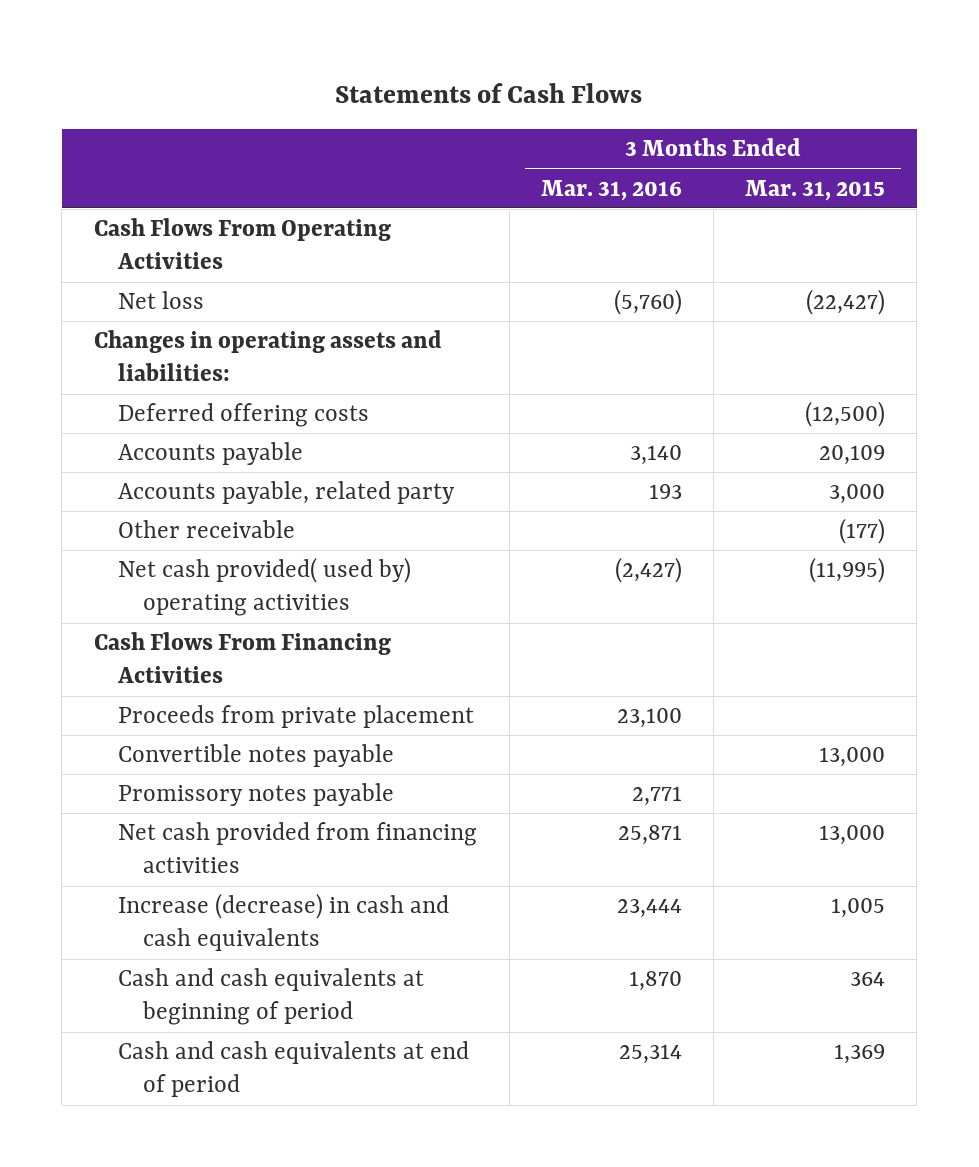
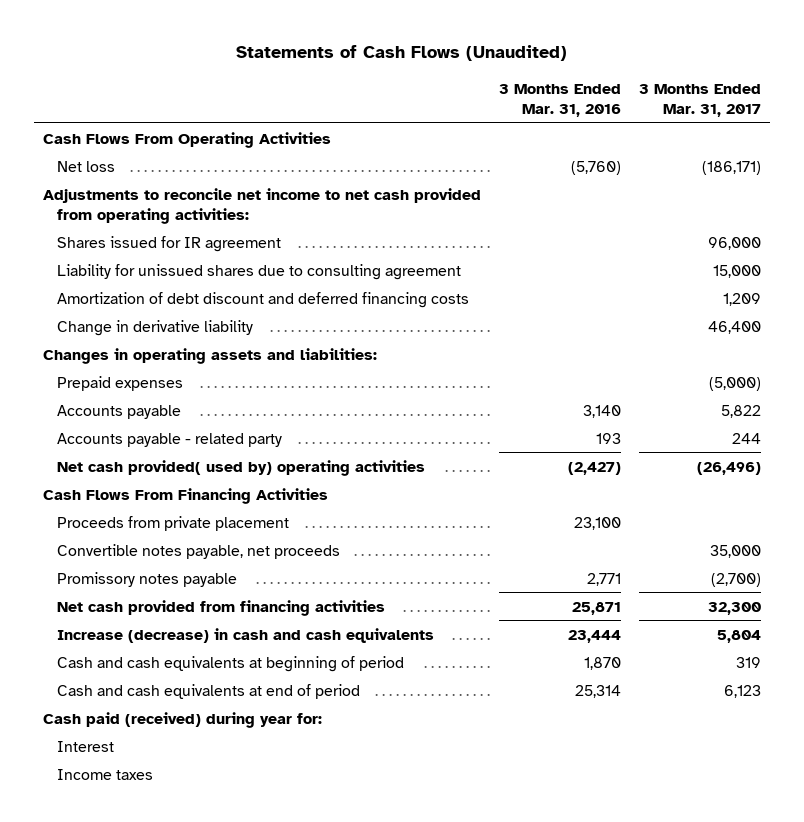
[335,82,643,103] Statements of Cash Flows -> [236,45,568,62] Statements of Cash Flows (Unaudited)
[745,179,886,201] Mar. 31, 2015 -> none
none -> [639,83,762,117] 3 Months Ended Mar. 31, 2017
none -> [43,187,482,224] Adjustments to reconcile net income to net cash provided from operating activities:
none -> [57,235,282,252] Shares issued for IR agreement
none -> [57,263,462,280] Liability for unissued shares due to consulting agreement
none -> [57,291,470,308] Amortization of debt discount and deferred financing costs
none -> [57,319,254,336] Change in derivative liability
[118,403,370,428] Deferred offering costs -> none
none -> [57,375,184,391] Prepaid expenses
[118,520,296,539] Other receivable -> none
[118,481,456,505] Accounts payable, related party -> [57,432,283,447] Accounts payable - related party
[118,744,395,768] Convertible notes payable -> [57,543,341,559] Convertible notes payable, net proceeds
none -> [43,711,323,728] Cash paid (received) during year for:
none -> [57,740,115,752] Interest
none -> [57,768,154,780] Income taxes

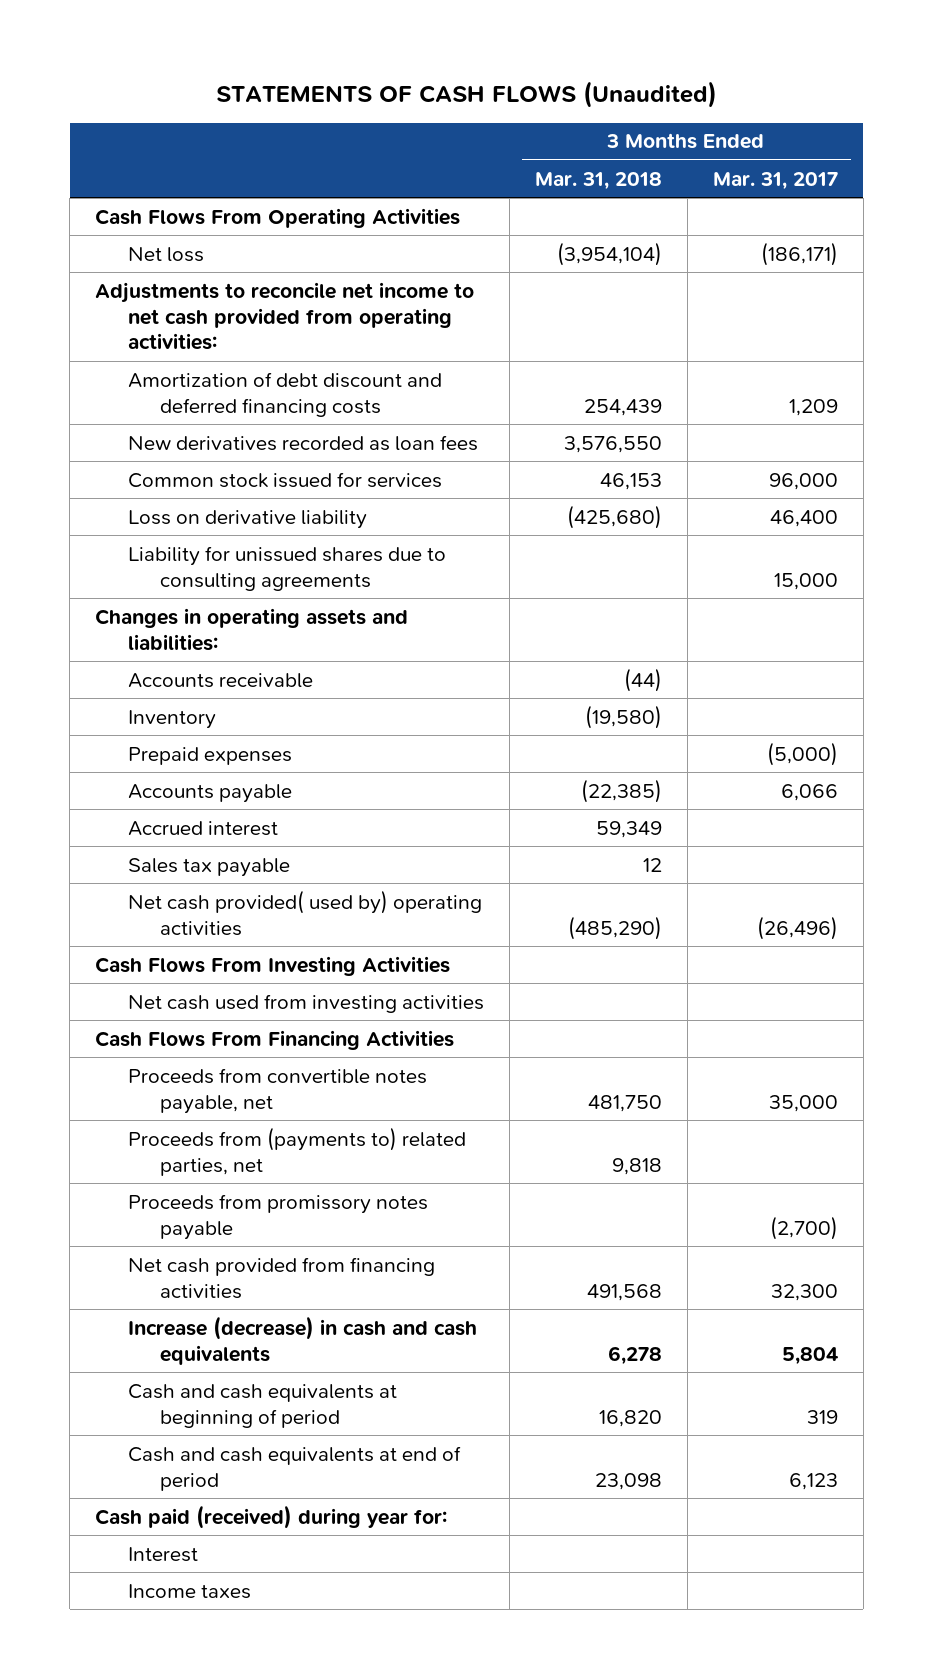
[236,45,568,62] Statements of Cash Flows (Unaudited) -> [215,80,717,108] STATEMENTS OF CASH FLOWS (Unaudited)
[499,83,622,117] 3 Months Ended Mar. 31, 2016 -> none
none -> [534,171,662,190] Mar. 31, 2018
[57,235,282,252] Shares issued for IR agreement -> none
[57,263,462,280] Liability for unissued shares due to consulting agreement -> none
none -> [127,434,478,451] New derivatives recorded as loan fees
none -> [127,471,442,488] Common stock issued for services
[57,319,254,336] Change in derivative liability -> [127,509,367,529] Loss on derivative liability
none -> [127,545,446,591] Liability for unissued shares due to consulting agreements
none -> [127,672,313,688] Accounts receivable
none -> [127,709,216,729] Inventory
[57,432,283,447] Accounts payable - related party -> none
[721,404,762,418] 5,822 -> [780,783,838,801] 6,066
none -> [127,820,278,836] Accrued interest
none -> [127,857,290,877] Sales tax payable
none -> [95,955,451,976] Cash Flows From Investing Activities
none -> [127,993,484,1013] Net cash used from investing activities
[57,515,290,531] Proceeds from private placement -> none
[57,543,341,559] Convertible notes payable, net proceeds -> [127,1067,427,1114] Proceeds from convertible notes payable, net
none -> [127,1126,466,1176] Proceeds from (payments to) related parties, net
[57,571,238,587] Promissory notes payable -> [127,1193,428,1240] Proceeds from promissory notes payable

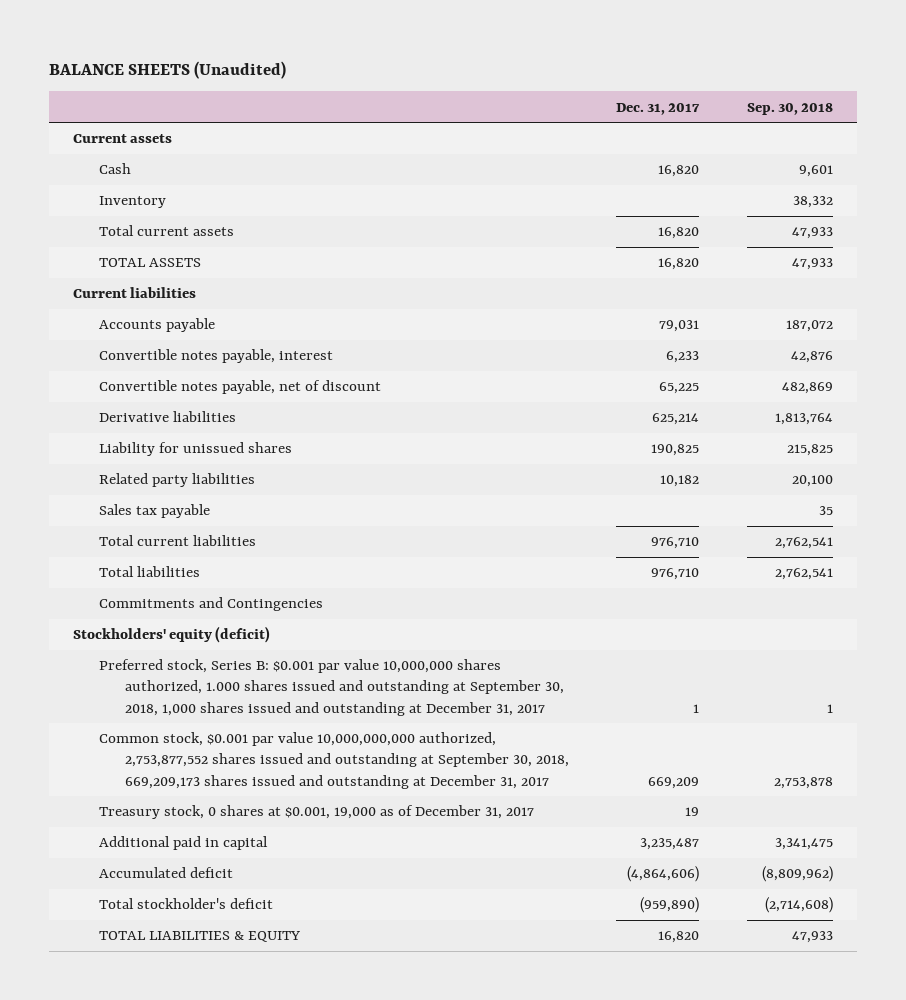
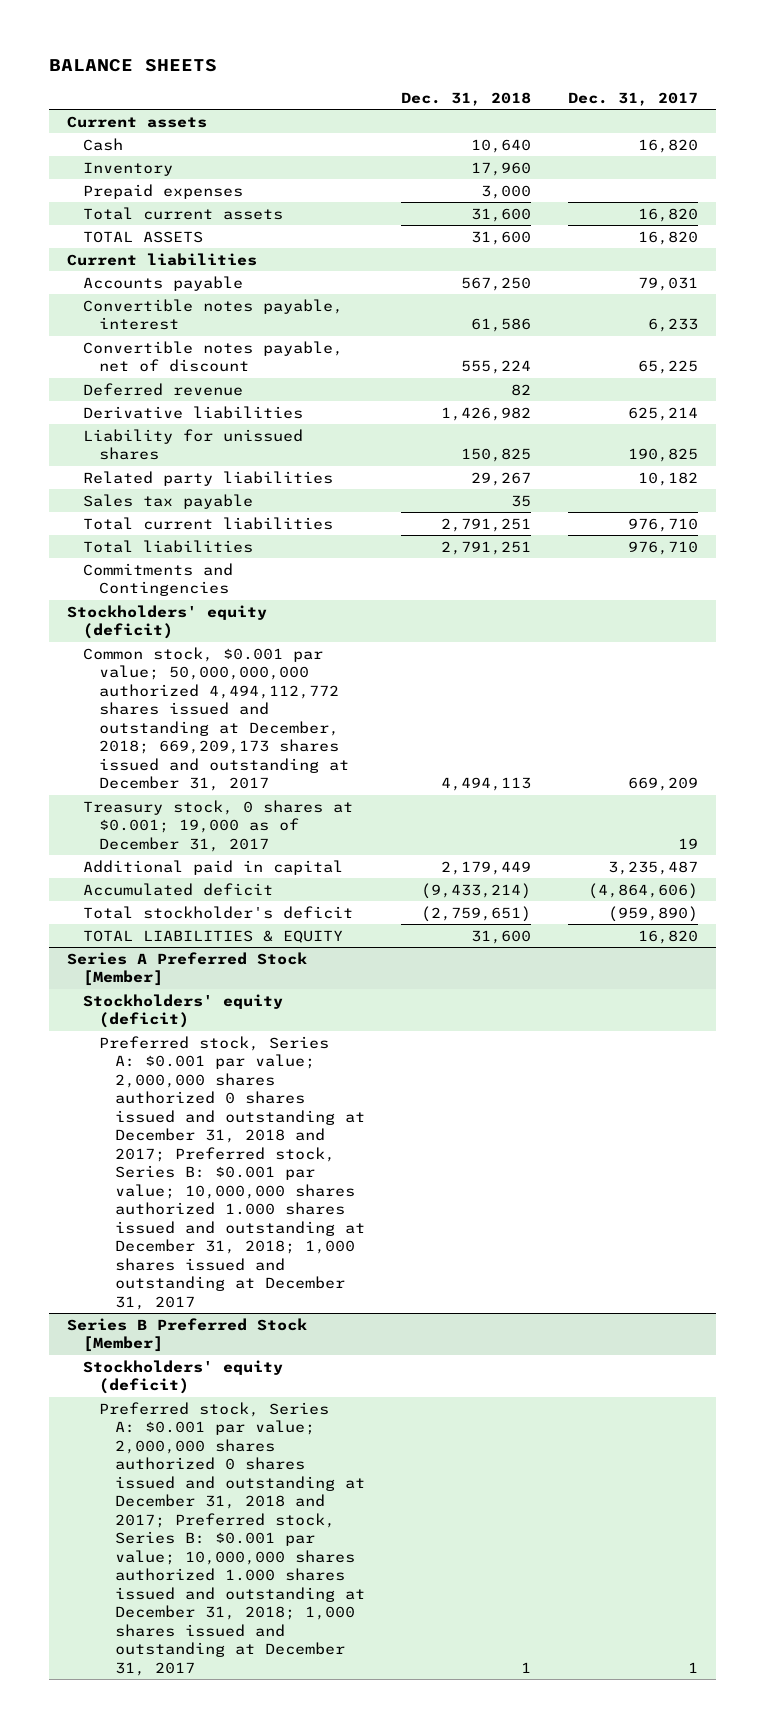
[48,60,286,79] BALANCE SHEETS (Unaudited) -> [48,59,217,73] BALANCE SHEETS
[747,102,834,115] Sep. 30, 2018 -> none
none -> [401,91,532,106] Dec. 31, 2018
none -> [82,183,243,199] Prepaid expenses
none -> [82,382,243,396] Deferred revenue
[98,659,564,716] Preferred stock, Series B: $0.001 par value 10,000,000 shares authorized, 1.000 shares issued and outstanding at September 30, 2018, 1,000 shares issued and outstanding at December 31, 2017 -> none
[98,732,569,789] Common stock, $0.001 par value 10,000,000,000 authorized, 2,753,877,552 shares issued and outstanding at September 30, 2018, 669,209,173 shares issued and outstanding at December 31, 2017 -> [82,646,349,792] Common stock, $0.001 par value; 50,000,000,000 authorized 4,494,112,772 shares issued and outstanding at December, 2018; 669,209,173 shares issued and outstanding at December 31, 2017
[98,805,534,820] Treasury stock, 0 shares at $0.001, 19,000 as of December 31, 2017 -> [82,799,353,852] Treasury stock, 0 shares at $0.001; 19,000 as of December 31, 2017
none -> [66,951,307,987] Series A Preferred Stock [Member]
none -> [82,993,283,1029] Stockholders' equity (deficit)
none -> [98,1035,365,1310] Preferred stock, Series A: $0.001 par value; 2,000,000 shares authorized 0 shares issued and outstanding at December 31, 2018 and 2017; Preferred stock, Series B: $0.001 par value; 10,000,000 shares authorized 1.000 shares issued and outstanding at December 31, 2018; 1,000 shares issued and outstanding at December 31, 2017
none -> [66,1317,307,1353] Series B Preferred Stock [Member]
none -> [82,1359,283,1395] Stockholders' equity (deficit)
none -> [98,1401,365,1676] Preferred stock, Series A: $0.001 par value; 2,000,000 shares authorized 0 shares issued and outstanding at December 31, 2018 and 2017; Preferred stock, Series B: $0.001 par value; 10,000,000 shares authorized 1.000 shares issued and outstanding at December 31, 2018; 1,000 shares issued and outstanding at December 31, 2017

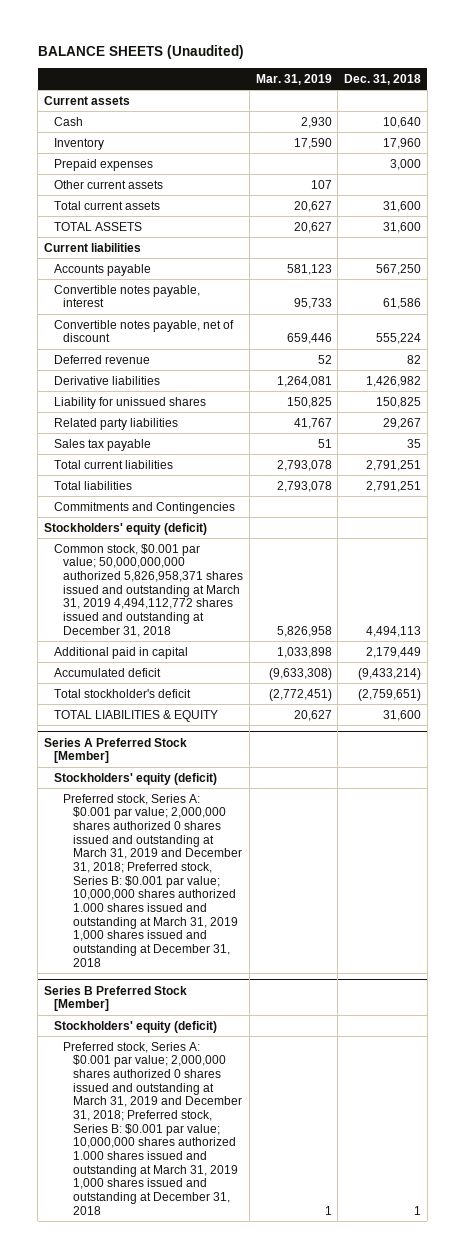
[48,59,217,73] BALANCE SHEETS -> [37,45,244,60] BALANCE SHEETS (Unaudited)
[567,91,698,106] Dec. 31, 2017 -> none
none -> [255,73,332,85] Mar. 31, 2019
none -> [53,179,163,189] Other current assets
[82,799,353,852] Treasury stock, 0 shares at $0.001; 19,000 as of December 31, 2017 -> none
[82,646,349,792] Common stock, $0.001 par value; 50,000,000,000 authorized 4,494,112,772 shares issued and outstanding at December, 2018; 669,209,173 shares issued and outstanding at December 31, 2017 -> [53,543,244,637] Common stock, $0.001 par value; 50,000,000,000 authorized 5,826,958,371 shares issued and outstanding at March 31, 2019 4,494,112,772 shares issued and outstanding at December 31, 2018
[98,1035,365,1310] Preferred stock, Series A: $0.001 par value; 2,000,000 shares authorized 0 shares issued and outstanding at December 31, 2018 and 2017; Preferred stock, Series B: $0.001 par value; 10,000,000 shares authorized 1.000 shares issued and outstanding at December 31, 2018; 1,000 shares issued and outstanding at December 31, 2017 -> [63,793,243,967] Preferred stock, Series A: $0.001 par value; 2,000,000 shares authorized 0 shares issued and outstanding at March 31, 2019 and December 31, 2018; Preferred stock, Series B: $0.001 par value; 10,000,000 shares authorized 1.000 shares issued and outstanding at March 31, 2019 1,000 shares issued and outstanding at December 31, 2018
[98,1401,365,1676] Preferred stock, Series A: $0.001 par value; 2,000,000 shares authorized 0 shares issued and outstanding at December 31, 2018 and 2017; Preferred stock, Series B: $0.001 par value; 10,000,000 shares authorized 1.000 shares issued and outstanding at December 31, 2018; 1,000 shares issued and outstanding at December 31, 2017 -> [63,1041,243,1215] Preferred stock, Series A: $0.001 par value; 2,000,000 shares authorized 0 shares issued and outstanding at March 31, 2019 and December 31, 2018; Preferred stock, Series B: $0.001 par value; 10,000,000 shares authorized 1.000 shares issued and outstanding at March 31, 2019 1,000 shares issued and outstanding at December 31, 2018

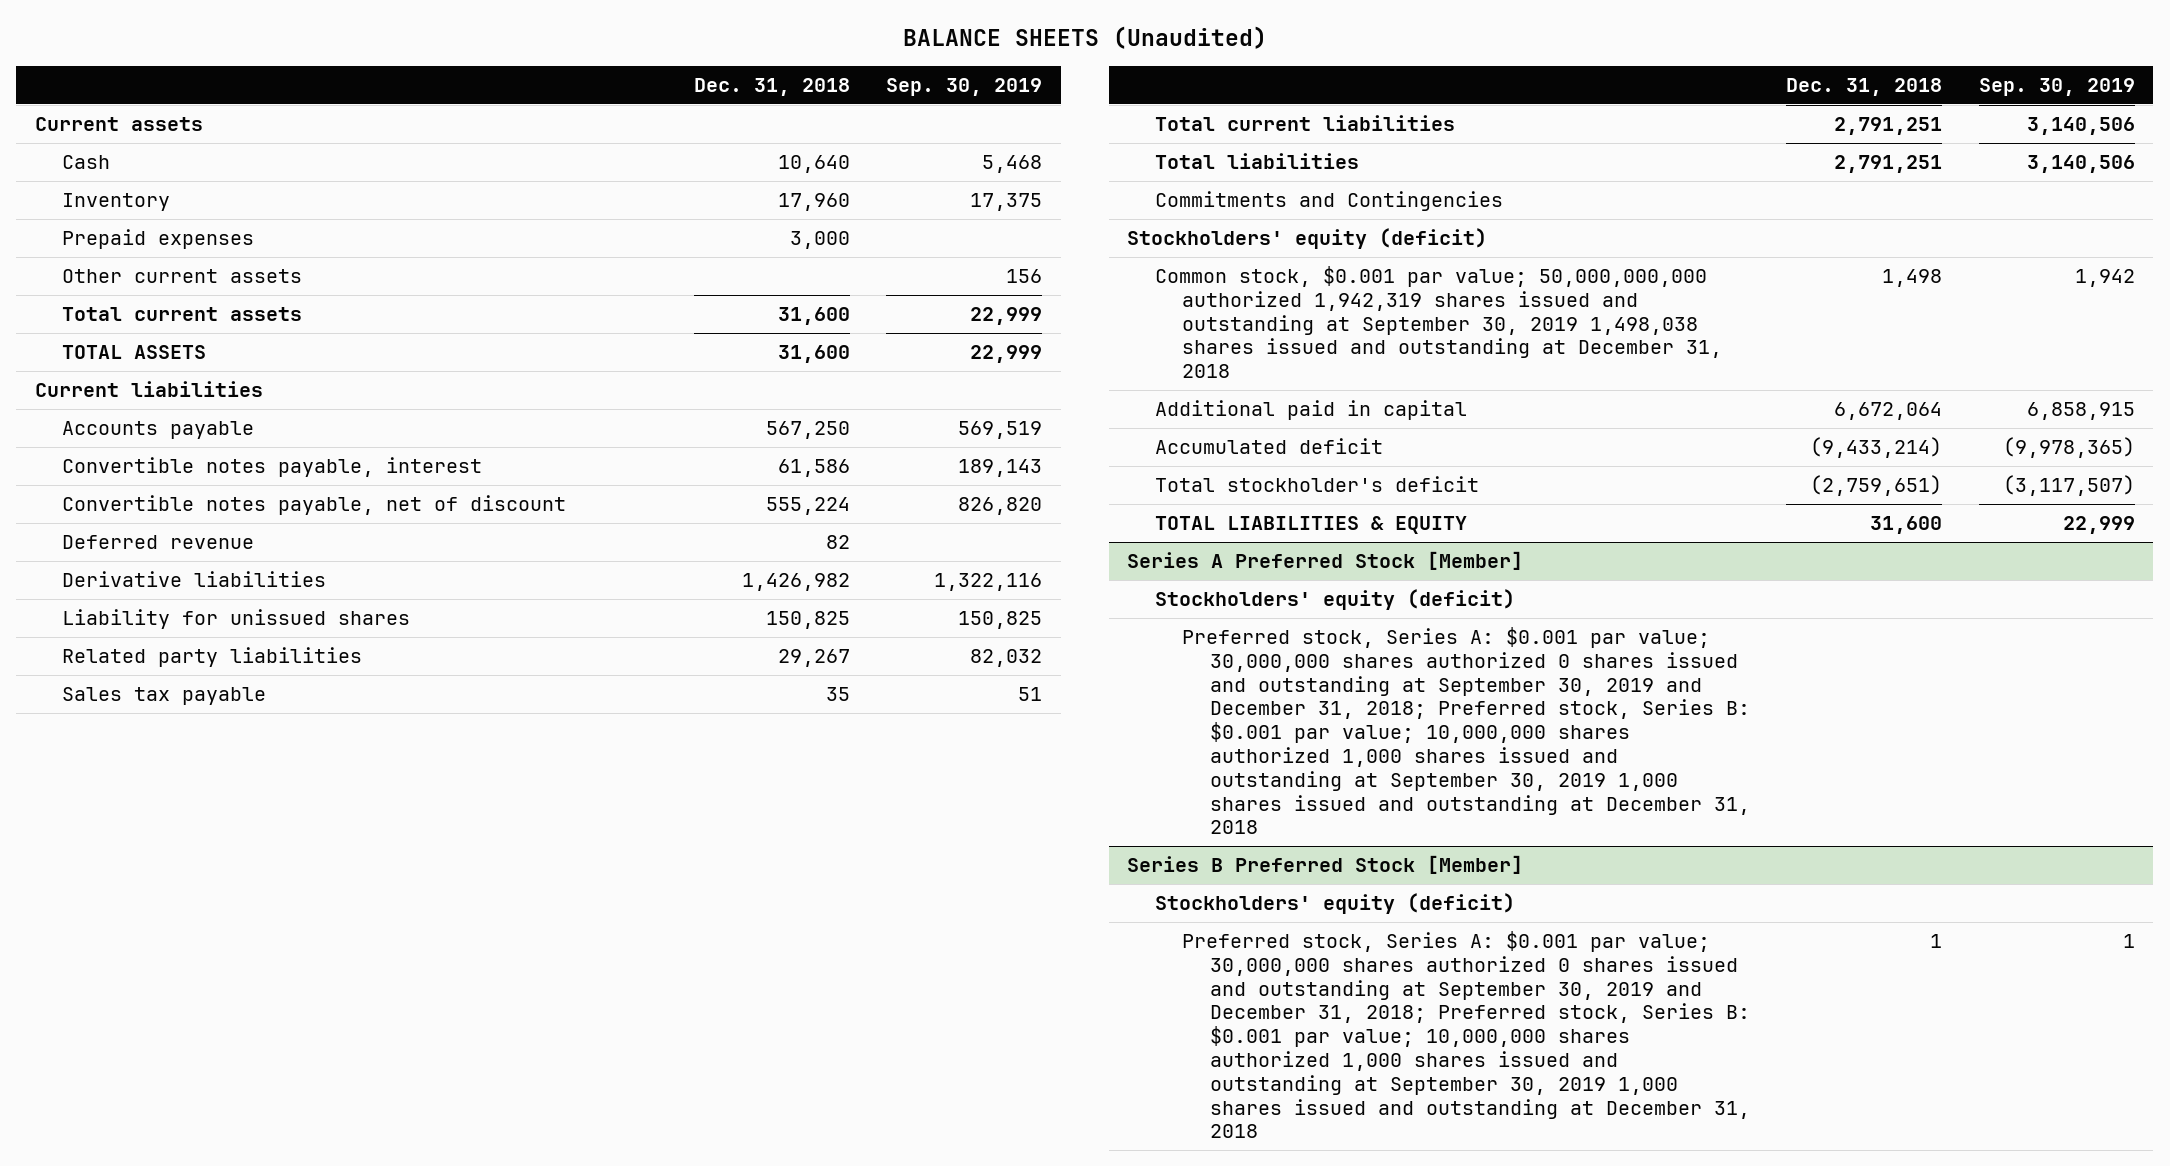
[255,73,332,85] Mar. 31, 2019 -> none
none -> [886,77,1043,96] Sep. 30, 2019
[53,543,244,637] Common stock, $0.001 par value; 50,000,000,000 authorized 5,826,958,371 shares issued and outstanding at March 31, 2019 4,494,112,772 shares issued and outstanding at December 31, 2018 -> [1154,266,1723,379] Common stock, $0.001 par value; 50,000,000,000 authorized 1,942,319 shares issued and outstanding at September 30, 2019 1,498,038 shares issued and outstanding at December 31, 2018
[365,625,421,637] 4,494,113 -> [1882,269,1943,288] 1,498
[365,646,421,658] 2,179,449 -> [1834,402,1943,421] 6,672,064
[63,793,243,967] Preferred stock, Series A: $0.001 par value; 2,000,000 shares authorized 0 shares issued and outstanding at March 31, 2019 and December 31, 2018; Preferred stock, Series B: $0.001 par value; 10,000,000 shares authorized 1.000 shares issued and outstanding at March 31, 2019 1,000 shares issued and outstanding at December 31, 2018 -> [1182,627,1750,835] Preferred stock, Series A: $0.001 par value; 30,000,000 shares authorized 0 shares issued and outstanding at September 30, 2019 and December 31, 2018; Preferred stock, Series B: $0.001 par value; 10,000,000 shares authorized 1,000 shares issued and outstanding at September 30, 2019 1,000 shares issued and outstanding at December 31, 2018
[63,1041,243,1215] Preferred stock, Series A: $0.001 par value; 2,000,000 shares authorized 0 shares issued and outstanding at March 31, 2019 and December 31, 2018; Preferred stock, Series B: $0.001 par value; 10,000,000 shares authorized 1.000 shares issued and outstanding at March 31, 2019 1,000 shares issued and outstanding at December 31, 2018 -> [1182,931,1750,1139] Preferred stock, Series A: $0.001 par value; 30,000,000 shares authorized 0 shares issued and outstanding at September 30, 2019 and December 31, 2018; Preferred stock, Series B: $0.001 par value; 10,000,000 shares authorized 1,000 shares issued and outstanding at September 30, 2019 1,000 shares issued and outstanding at December 31, 2018

